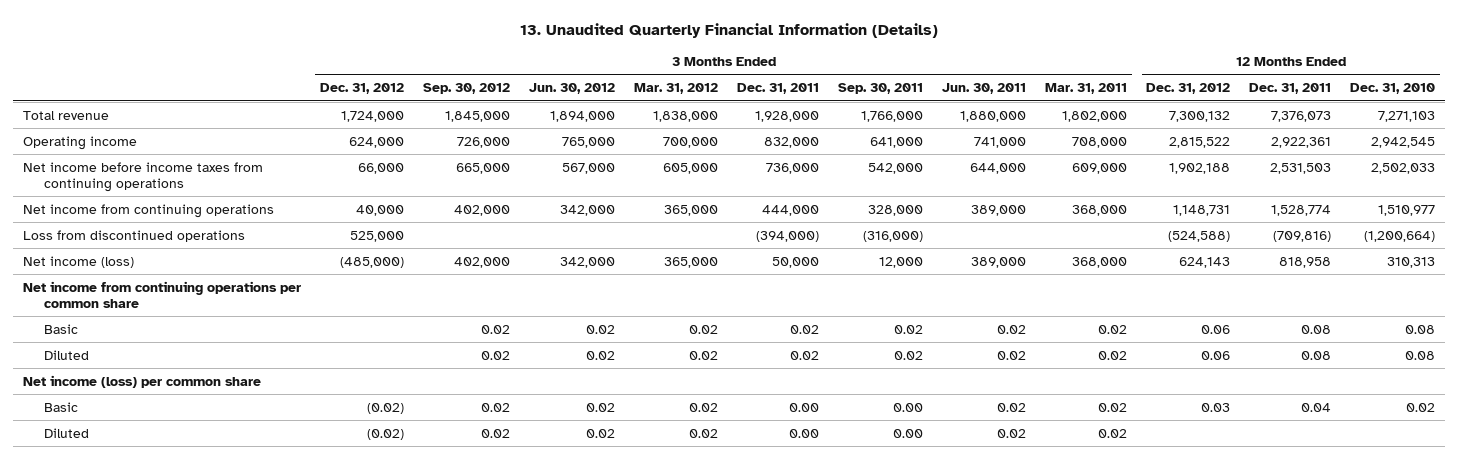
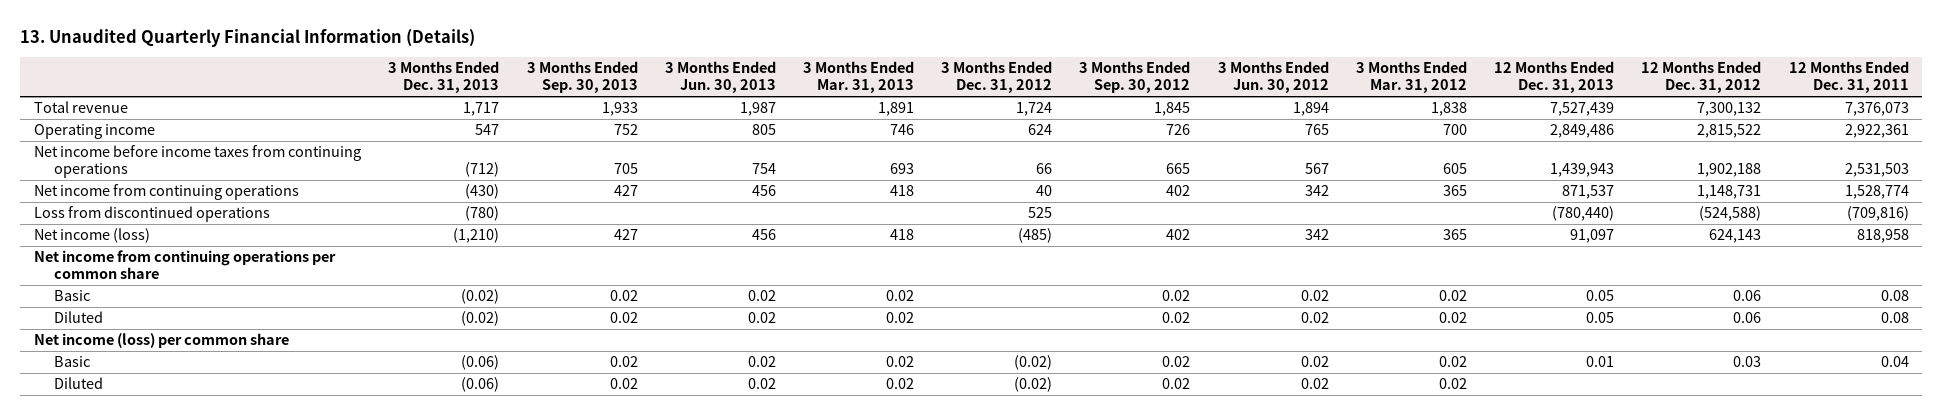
[737,83,820,95] Dec. 31, 2011 -> none
[838,83,924,95] Sep. 30, 2011 -> none
[942,83,1027,95] Jun. 30, 2011 -> none
[1045,83,1128,95] Mar. 31, 2011 -> none
[1350,83,1436,95] Dec. 31, 2010 -> none
none -> [388,61,500,94] 3 Months Ended Dec. 31, 2013
none -> [526,61,638,94] 3 Months Ended Sep. 30, 2013
none -> [664,61,776,94] 3 Months Ended Jun. 30, 2013
none -> [803,61,915,94] 3 Months Ended Mar. 31, 2013
none -> [1494,61,1615,94] 12 Months Ended Dec. 31, 2013
[340,110,404,122] 1,724,000 -> [1016,102,1053,117] 1,724
[445,110,511,122] 1,845,000 -> [1154,102,1191,117] 1,845
[550,110,616,122] 1,894,000 -> [1292,102,1329,117] 1,894
[653,110,719,122] 1,838,000 -> [1430,102,1467,117] 1,838
[348,136,404,148] 624,000 -> [1028,124,1053,136] 624
[457,136,511,148] 726,000 -> [1166,124,1191,136] 726
[562,136,616,148] 765,000 -> [1304,124,1329,136] 765
[663,136,719,148] 700,000 -> [1442,124,1467,136] 700
[357,162,404,174] 66,000 -> [1036,163,1053,175] 66
[456,162,511,174] 665,000 -> [1166,163,1191,175] 665
[562,162,616,174] 567,000 -> [1304,163,1329,175] 567
[663,162,719,174] 605,000 -> [1442,163,1467,175] 605
[355,204,404,216] 40,000 -> [1036,185,1053,197] 40
[454,204,511,216] 402,000 -> [1166,185,1191,197] 402
[560,204,616,216] 342,000 -> [1304,185,1329,197] 342
[664,204,719,216] 365,000 -> [1442,185,1467,197] 365
[349,230,404,242] 525,000 -> [1028,207,1053,219] 525
[339,256,404,268] (485,000) -> [1018,228,1053,244] (485)
[454,256,511,268] 402,000 -> [1166,229,1191,241] 402
[560,256,616,268] 342,000 -> [1304,229,1329,241] 342
[664,256,719,268] 365,000 -> [1442,229,1467,241] 365

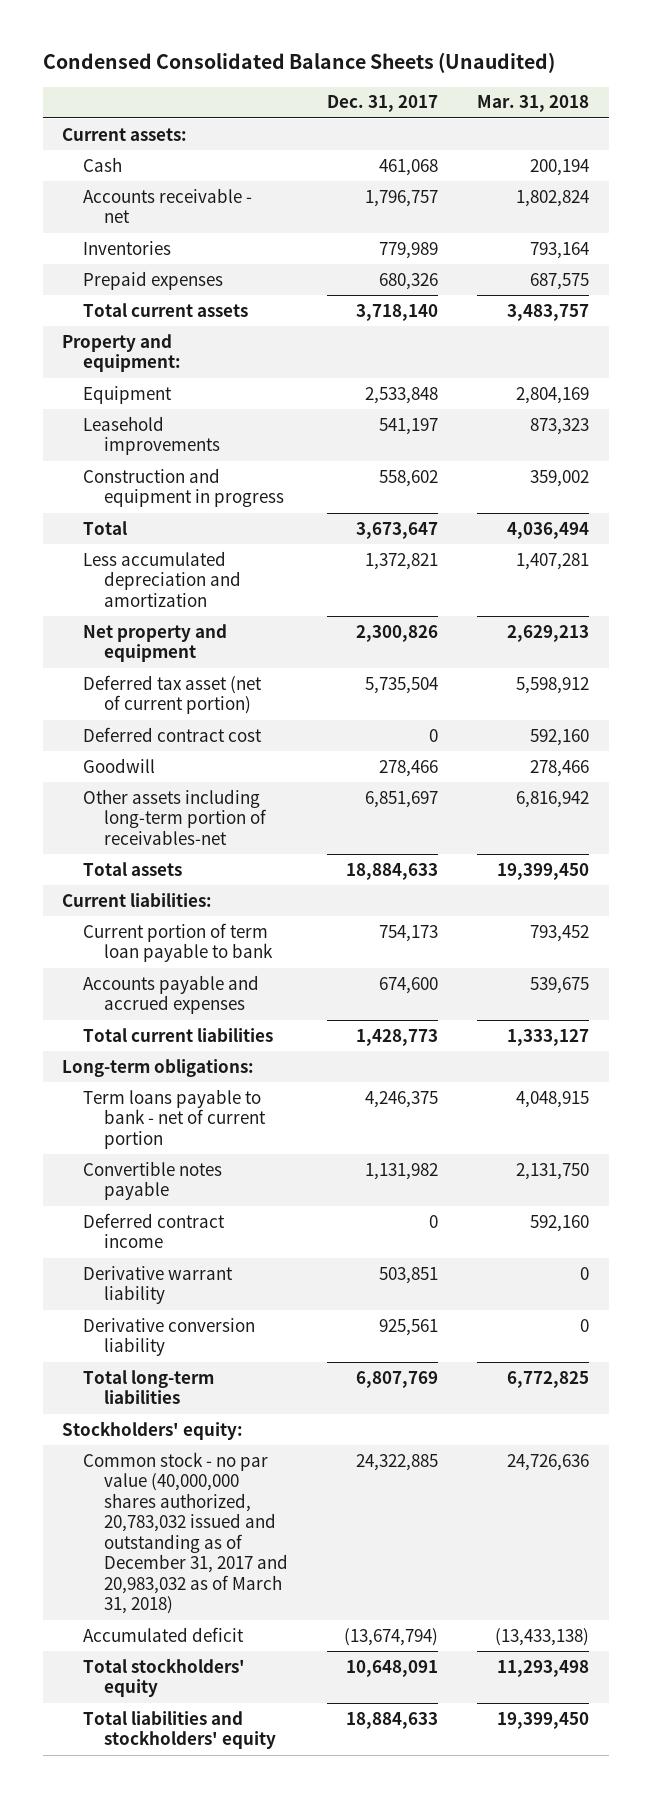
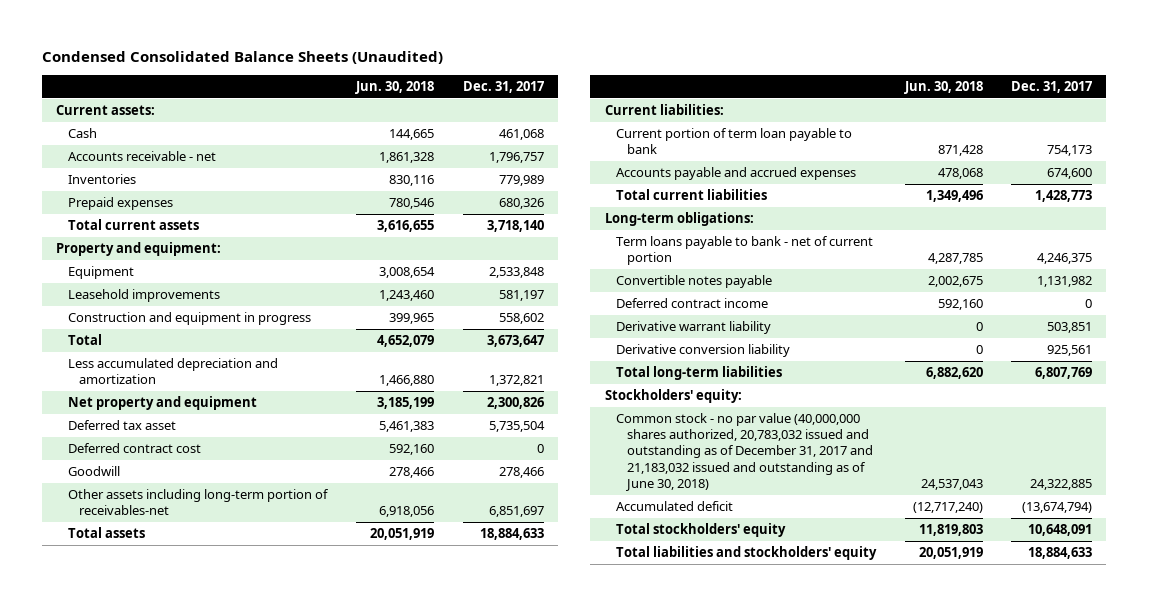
[477,95,590,113] Mar. 31, 2018 -> none
none -> [355,81,435,95] Jun. 30, 2018
[379,417,439,435] 541,197 -> [498,290,544,302] 581,197
[83,674,263,715] Deferred tax asset (net of current portion) -> [67,420,176,431] Deferred tax asset
[83,1451,289,1615] Common stock - no par value (40,000,000 shares authorized, 20,783,032 issued and outstanding as of December 31, 2017 and 20,983,032 as of March 31, 2018) -> [616,413,874,491] Common stock - no par value (40,000,000 shares authorized, 20,783,032 issued and outstanding as of December 31, 2017 and 21,183,032 issued and outstanding as of June 30, 2018)

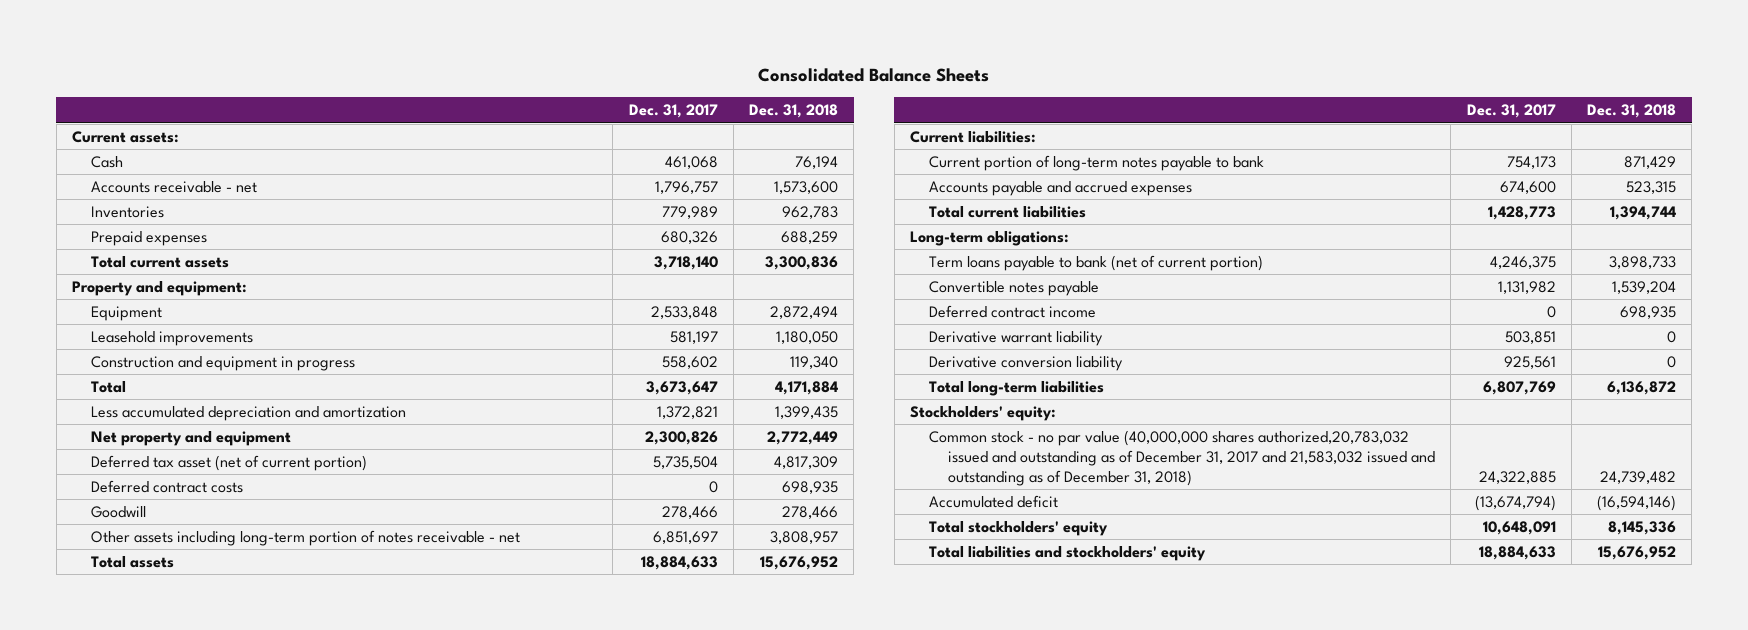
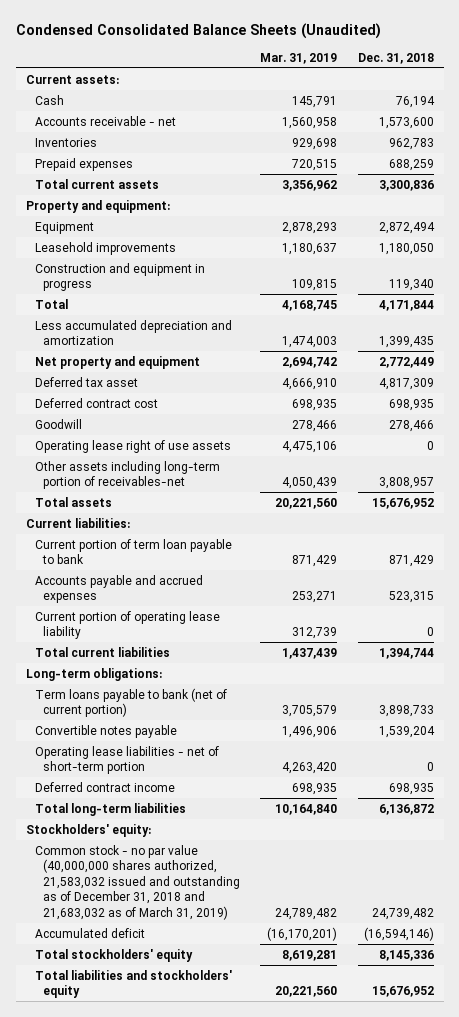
[758,68,990,83] Consolidated Balance Sheets -> [15,22,381,39] Condensed Consolidated Balance Sheets (Unaudited)
[628,104,718,119] Dec. 31, 2017 -> none
none -> [260,52,338,64] Mar. 31, 2019
[775,381,839,396] 4,171,884 -> [378,299,434,311] 4,171,844
[91,455,368,472] Deferred tax asset (net of current portion) -> [34,376,138,387] Deferred tax asset
[91,480,244,494] Deferred contract costs -> [34,397,158,408] Deferred contract cost
none -> [34,439,231,453] Operating lease right of use assets
[91,530,521,547] Other assets including long-term portion of notes receivable - net -> [34,460,220,490] Other assets including long-term portion of receivables-net
[928,155,1264,172] Current portion of long-term notes payable to bank -> [34,538,232,565] Current portion of term loan payable to bank
none -> [34,610,220,640] Current portion of operating lease liability
none -> [34,745,219,775] Operating lease liabilities - net of short-term portion
[928,331,1103,347] Derivative warrant liability -> none
[928,356,1123,372] Derivative conversion liability -> none
[928,430,1436,486] Common stock - no par value (40,000,000 shares authorized,20,783,032 issued and outstanding as of December 31, 2017 and 21,583,032 issued and outstanding as of December 31, 2018) -> [34,844,241,920] Common stock - no par value (40,000,000 shares authorized, 21,583,032 issued and outstanding as of December 31, 2018 and 21,683,032 as of March 31, 2019)

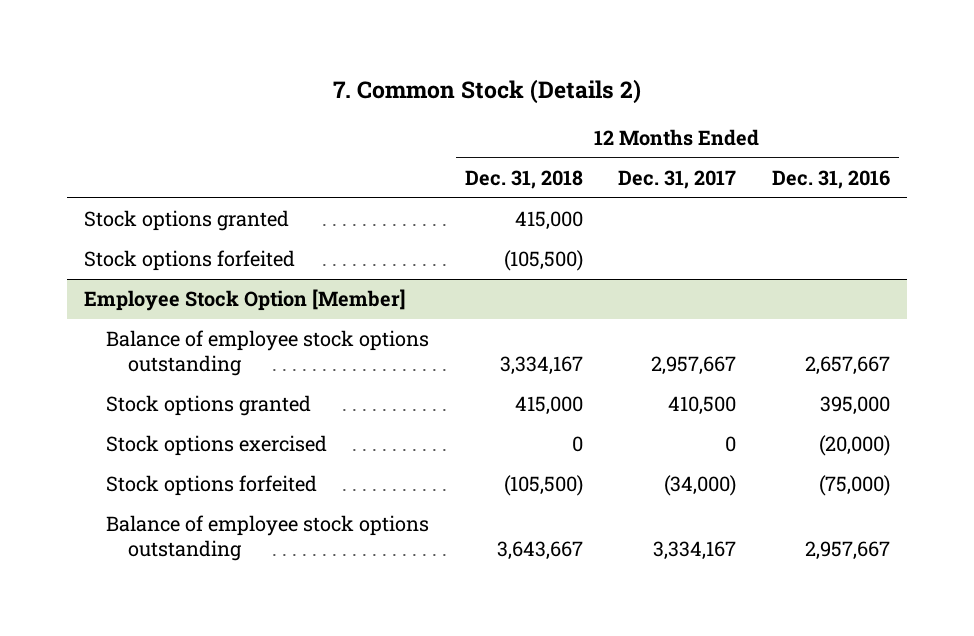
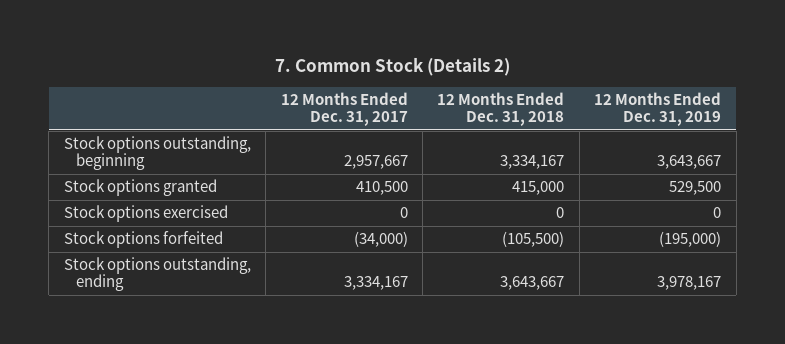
[771,169,890,189] Dec. 31, 2016 -> none
none -> [594,91,722,127] 12 Months Ended Dec. 31, 2019
[84,210,290,232] Stock options granted -> none
[84,250,296,272] Stock options forfeited -> none
[84,289,407,312] Employee Stock Option [Member] -> none
[106,330,430,376] Balance of employee stock options outstanding -> [63,136,251,171] Stock options outstanding, beginning
[106,515,430,561] Balance of employee stock options outstanding -> [63,257,251,292] Stock options outstanding, ending

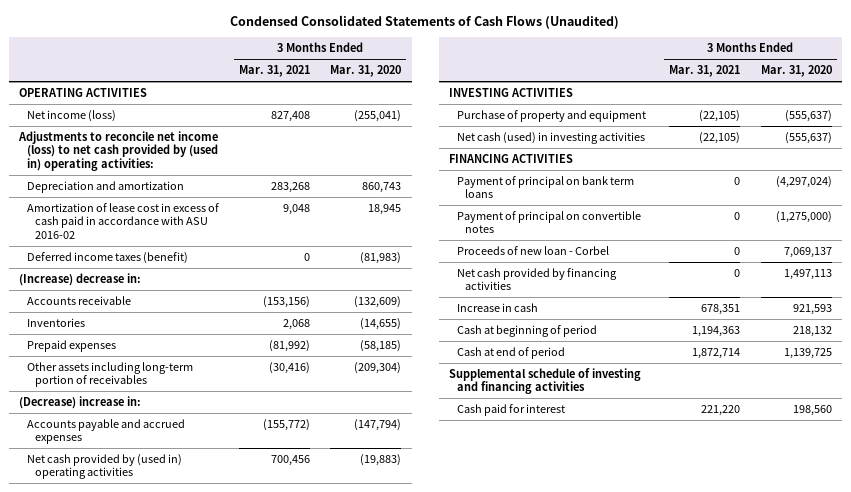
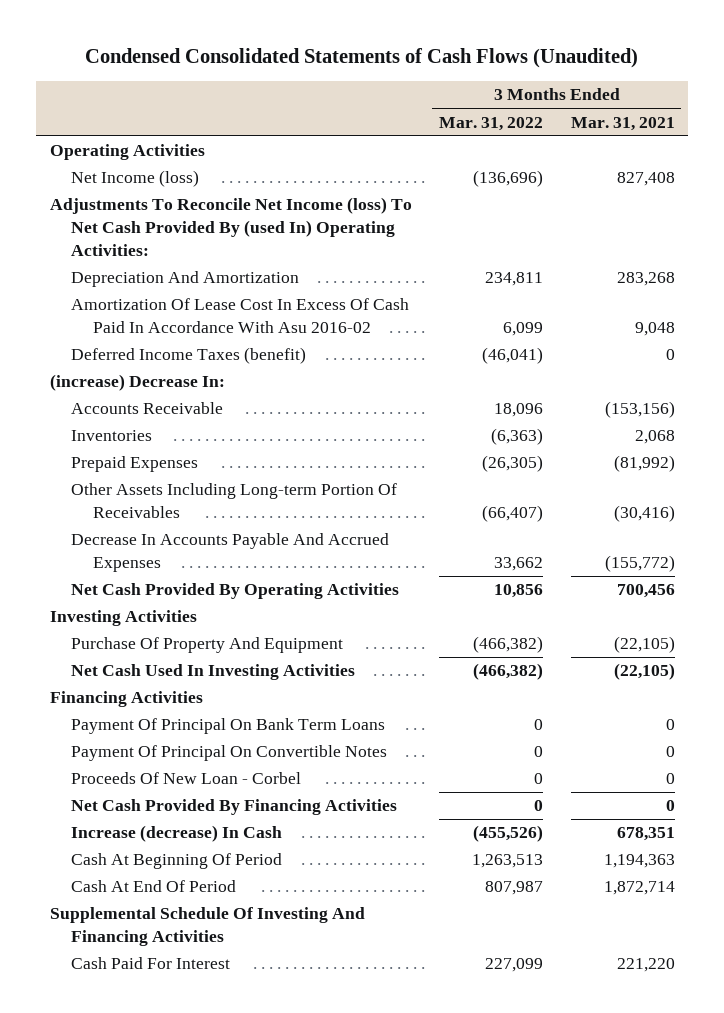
[330,65,402,78] Mar. 31, 2020 -> none
none -> [439,116,544,131] Mar. 31, 2022
[19,88,148,98] OPERATING ACTIVITIES -> [49,144,205,161] Operating Activities
[27,110,117,123] Net income (loss) -> [71,170,200,188] Net Income (loss)
[18,131,219,171] Adjustments to reconcile net income (loss) to net cash provided by (used in) operating activities: -> [49,197,412,257] Adjustments To Reconcile Net Income (loss) To Net Cash Provided By (used In) Operating Activities:
[27,181,185,194] Depreciation and amortization -> [71,271,300,288] Depreciation And Amortization
[27,203,220,239] Amortization of lease cost in excess of cash paid in accordance with ASU 2016-02 -> [71,298,410,334] Amortization Of Lease Cost In Excess Of Cash Paid In Accordance With Asu 2016-02
[27,252,189,265] Deferred income taxes (benefit) -> [71,347,307,365] Deferred Income Taxes (benefit)
[19,273,142,287] (Increase) decrease in: -> [49,374,225,392] (increase) Decrease In:
[27,296,132,306] Accounts receivable -> [71,402,224,415] Accounts Receivable
[19,396,142,410] (Decrease) increase in: -> none
[27,340,117,353] Prepaid expenses -> [71,456,199,473] Prepaid Expenses
[27,362,194,388] Other assets including long-term portion of receivables -> [71,483,398,519] Other Assets Including Long-term Portion Of Receivables
[27,419,186,445] Accounts payable and accrued expenses -> [71,533,390,573] Decrease In Accounts Payable And Accrued Expenses
[27,454,183,480] Net cash provided by (used in) operating activities -> [71,583,400,600] Net Cash Provided By Operating Activities
[449,88,574,98] INVESTING ACTIVITIES -> [49,610,197,627] Investing Activities
[457,110,647,123] Purchase of property and equipment -> [71,637,344,654] Purchase Of Property And Equipment
[457,132,646,145] Net cash (used) in investing activities -> [71,664,356,681] Net Cash Used In Investing Activities
[449,154,574,164] FINANCING ACTIVITIES -> [49,691,203,708] Financing Activities
[457,176,635,199] Payment of principal on bank term loans -> [71,718,386,735] Payment Of Principal On Bank Term Loans
[457,211,642,234] Payment of principal on convertible notes -> [71,745,388,762] Payment Of Principal On Convertible Notes
[457,246,610,256] Proceeds of new loan - Corbel -> [71,772,302,785] Proceeds Of New Loan - Corbel
[457,268,618,291] Net cash provided by financing activities -> [71,799,398,816] Net Cash Provided By Financing Activities
[457,303,539,313] Increase in cash -> [71,825,283,843] Increase (decrease) In Cash
[457,325,598,338] Cash at beginning of period -> [71,853,283,870] Cash At Beginning Of Period
[457,347,566,360] Cash at end of period -> [71,880,237,893] Cash At End Of Period
[449,368,642,395] Supplemental schedule of investing and financing activities -> [49,907,365,947] Supplemental Schedule Of Investing And Financing Activities
[457,404,566,417] Cash paid for interest -> [71,957,231,970] Cash Paid For Interest

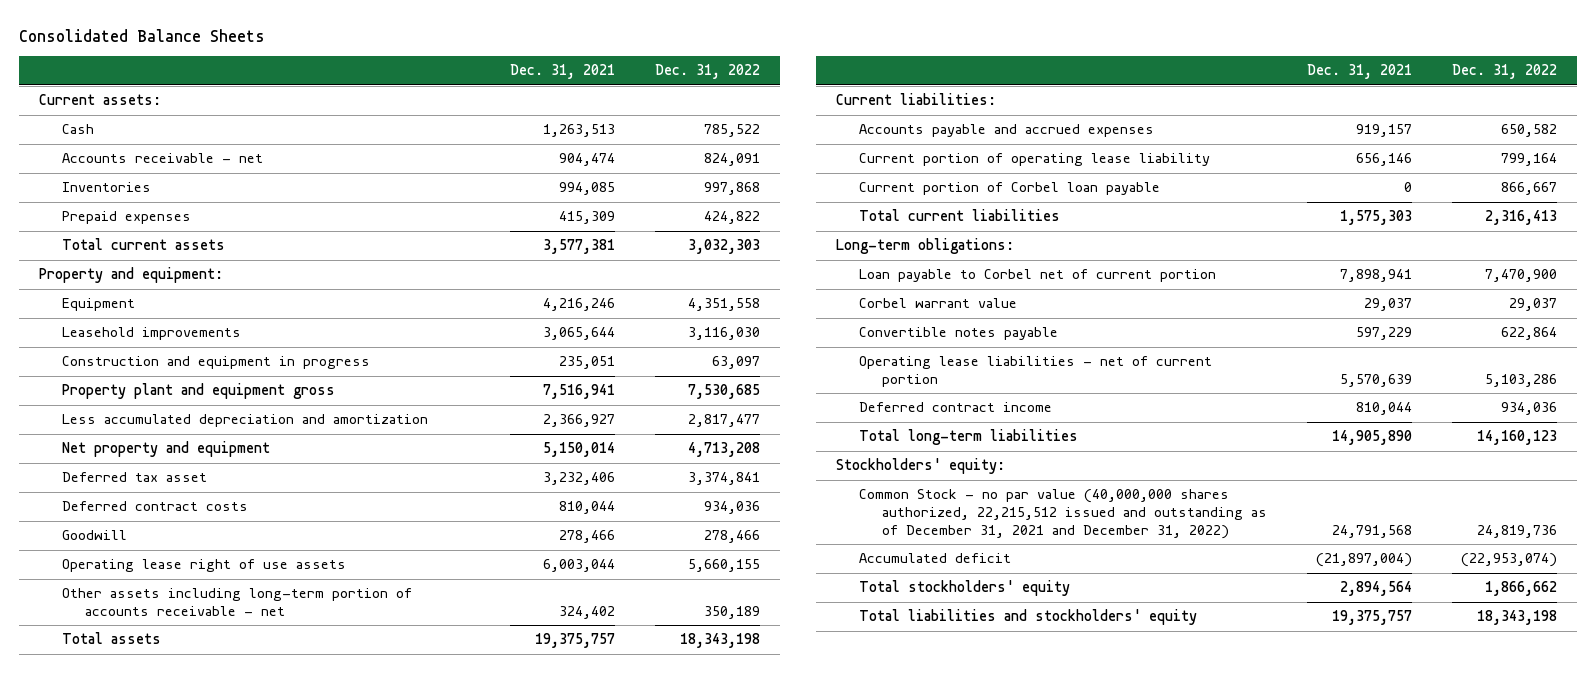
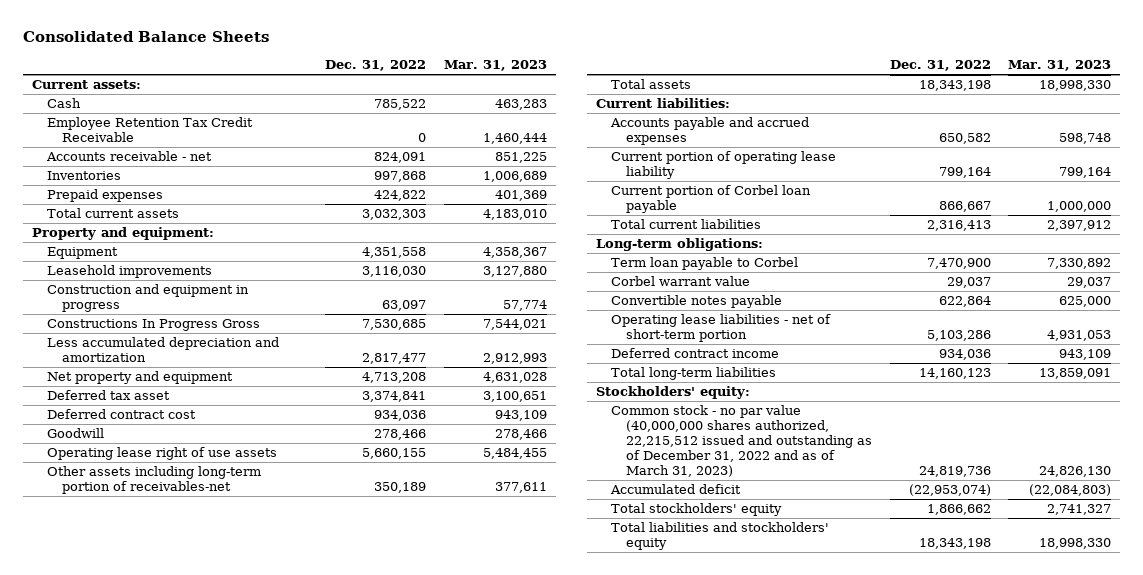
[510,64,616,80] Dec. 31, 2021 -> none
none -> [444,60,548,72] Mar. 31, 2023
none -> [46,117,253,143] Employee Retention Tax Credit Receivable
[62,383,336,400] Property plant and equipment gross -> [46,319,260,332] Constructions In Progress Gross
[62,501,249,512] Deferred contract costs -> [46,409,196,420] Deferred contract cost
[62,588,413,617] Other assets including long-term portion of accounts receivable - net -> [46,466,261,495] Other assets including long-term portion of receivables-net
[859,269,1217,283] Loan payable to Corbel net of current portion -> [611,257,799,271] Term loan payable to Corbel
[859,356,1213,388] Operating lease liabilities - net of current portion -> [611,314,832,343] Operating lease liabilities - net of short-term portion
[859,489,1268,539] Common Stock - no par value (40,000,000 shares authorized, 22,215,512 issued and outstanding as of December 31, 2021 and December 31, 2022) -> [611,405,873,478] Common stock - no par value (40,000,000 shares authorized, 22,215,512 issued and outstanding as of December 31, 2022 and as of March 31, 2023)

